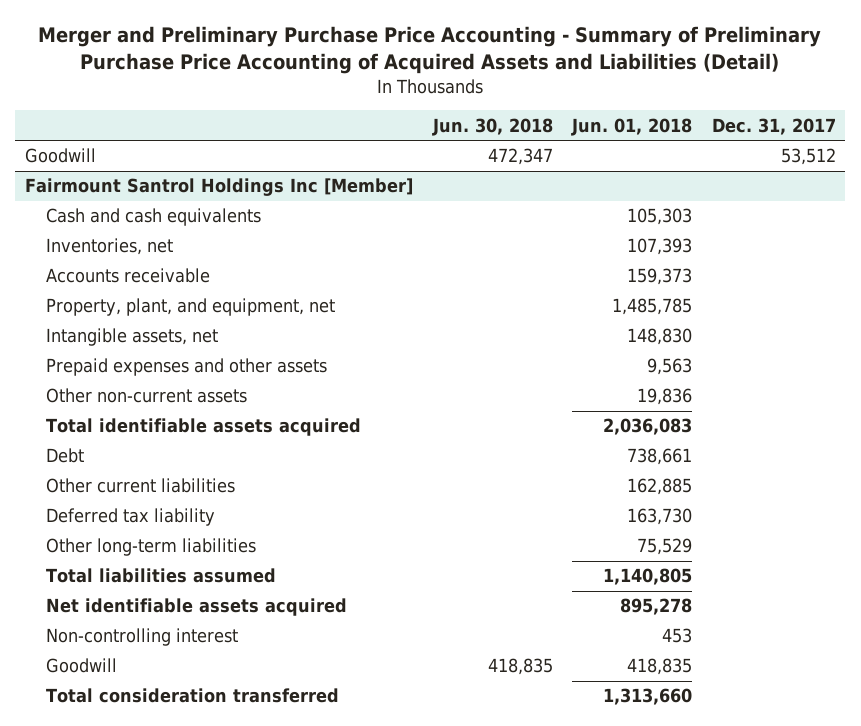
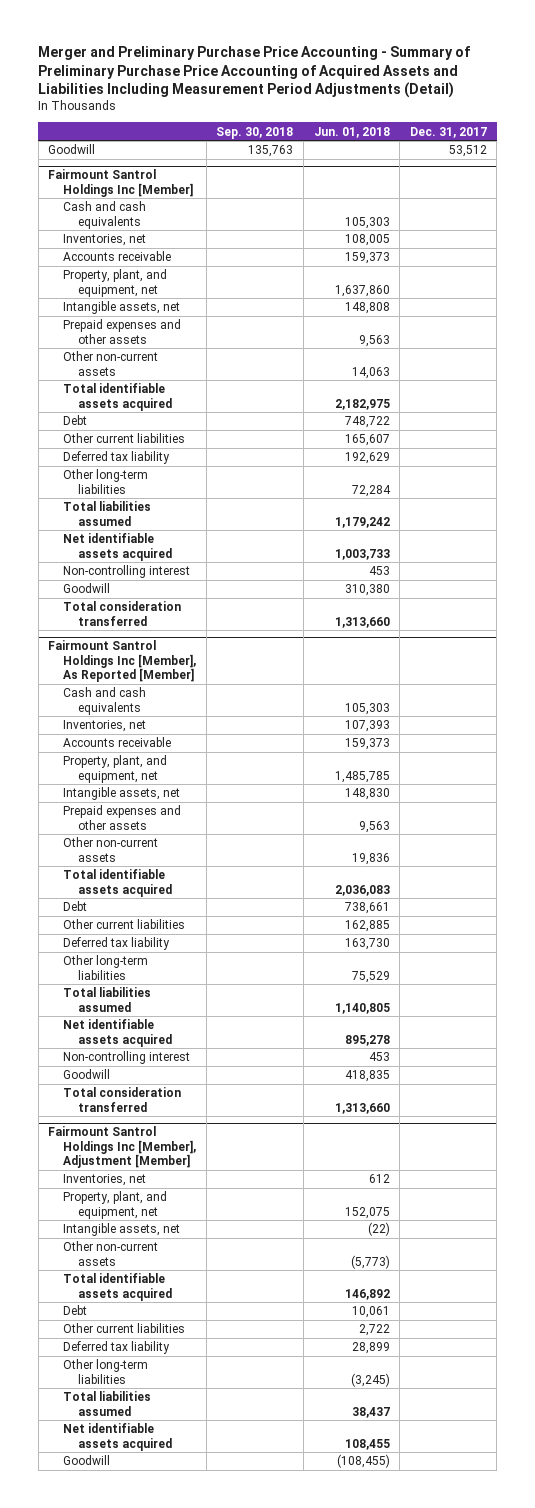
[38,26,822,75] Merger and Preliminary Purchase Price Accounting - Summary of Preliminary Purchase Price Accounting of Acquired Assets and Liabilities (Detail) -> [38,45,471,99] Merger and Preliminary Purchase Price Accounting - Summary of Preliminary Purchase Price Accounting of Acquired Assets and Liabilities Including Measurement Period Adjustments (Detail)
[431,117,553,136] Jun. 30, 2018 -> none
none -> [216,126,294,139] Sep. 30, 2018
none -> [63,234,147,247] Inventories, net
none -> [63,251,172,262] Accounts receivable
none -> [63,269,168,297] Property, plant, and equipment, net
none -> [63,301,181,315] Intangible assets, net
none -> [63,319,182,344] Prepaid expenses and other assets
none -> [63,351,159,376] Other non-current assets
none -> [63,383,173,411] Total identifiable assets acquired
none -> [63,415,88,426] Debt
none -> [63,433,186,444] Other current liabilities
none -> [63,451,171,465] Deferred tax liability
none -> [63,469,149,494] Other long-term liabilities
none -> [63,501,152,526] Total liabilities assumed
none -> [63,533,173,561] Net identifiable assets acquired
none -> [63,565,191,579] Non-controlling interest
none -> [63,583,111,594] Goodwill
none -> [63,601,182,626] Total consideration transferred
none -> [48,640,197,683] Fairmount Santrol Holdings Inc [Member], As Reported [Member]
none -> [63,687,147,715] Cash and cash equivalents
none -> [48,1126,197,1169] Fairmount Santrol Holdings Inc [Member], Adjustment [Member]
none -> [63,1174,147,1187] Inventories, net
none -> [63,1191,168,1219] Property, plant, and equipment, net
none -> [63,1223,181,1237] Intangible assets, net
none -> [63,1241,159,1266] Other non-current assets
none -> [63,1273,173,1301] Total identifiable assets acquired
none -> [63,1305,88,1316] Debt
none -> [63,1323,186,1334] Other current liabilities
none -> [63,1341,171,1355] Deferred tax liability
none -> [63,1359,149,1384] Other long-term liabilities
none -> [63,1391,152,1416] Total liabilities assumed
none -> [63,1423,173,1451] Net identifiable assets acquired
none -> [63,1455,111,1466] Goodwill

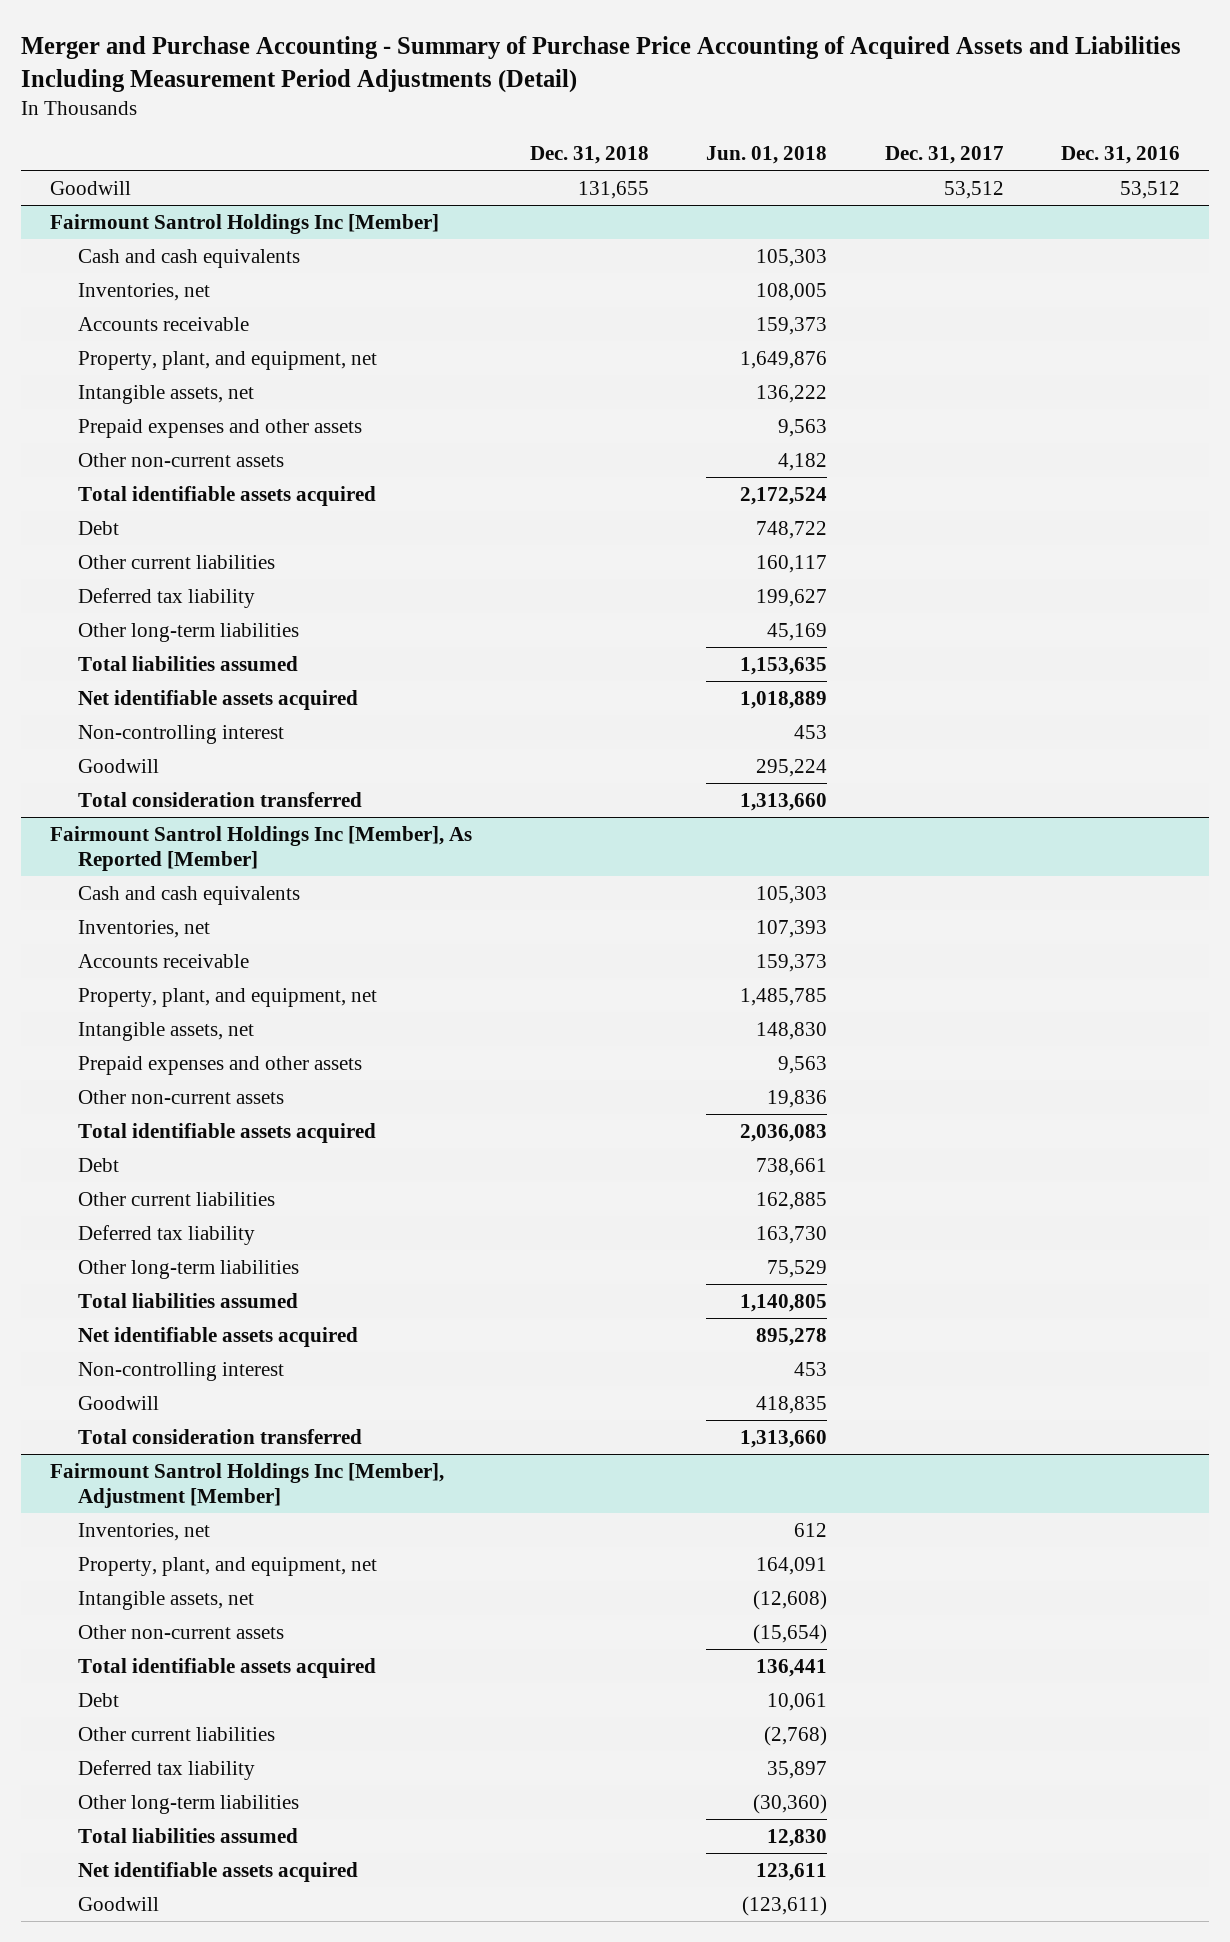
[38,45,471,99] Merger and Preliminary Purchase Price Accounting - Summary of Preliminary Purchase Price Accounting of Acquired Assets and Liabilities Including Measurement Period Adjustments (Detail) -> [21,35,1182,93] Merger and Purchase Accounting - Summary of Purchase Price Accounting of Acquired Assets and Liabilities Including Measurement Period Adjustments (Detail)
[216,126,294,139] Sep. 30, 2018 -> none
none -> [529,146,649,165] Dec. 31, 2018
none -> [1061,146,1181,165] Dec. 31, 2016
[334,284,390,297] 1,637,860 -> [740,350,828,369] 1,649,876
[344,302,390,315] 148,808 -> [756,384,828,403] 136,222
[351,366,390,379] 14,063 -> [778,452,828,471] 4,182
[334,398,390,410] 2,182,975 -> [740,486,828,505] 2,172,524
[344,434,390,447] 165,607 -> [756,554,828,573] 160,117
[344,452,390,465] 192,629 -> [756,588,828,607] 199,627
[351,484,391,497] 72,284 -> [767,622,828,641] 45,169
[334,516,390,528] 1,179,242 -> [740,656,828,675] 1,153,635
[334,548,390,560] 1,003,733 -> [740,690,828,709] 1,018,889
[344,584,390,597] 310,380 -> [756,758,828,777] 295,224
[344,1206,390,1219] 152,075 -> [756,1556,828,1575] 164,091
[367,1222,390,1237] (22) -> [753,1589,828,1610] (12,608)
[350,1254,390,1269] (5,773) -> [753,1623,828,1644] (15,654)
[344,1288,390,1300] 146,892 -> [756,1658,828,1677] 136,441
[358,1324,390,1337] 2,722 -> [764,1725,828,1746] (2,768)
[351,1342,390,1355] 28,899 -> [767,1760,828,1779] 35,897
[350,1372,390,1387] (3,245) -> [753,1793,828,1814] (30,360)
[351,1406,390,1418] 38,437 -> [767,1828,828,1847] 12,830
[344,1438,390,1450] 108,455 -> [756,1862,828,1881] 123,611
[336,1454,390,1469] (108,455) -> [742,1895,828,1916] (123,611)

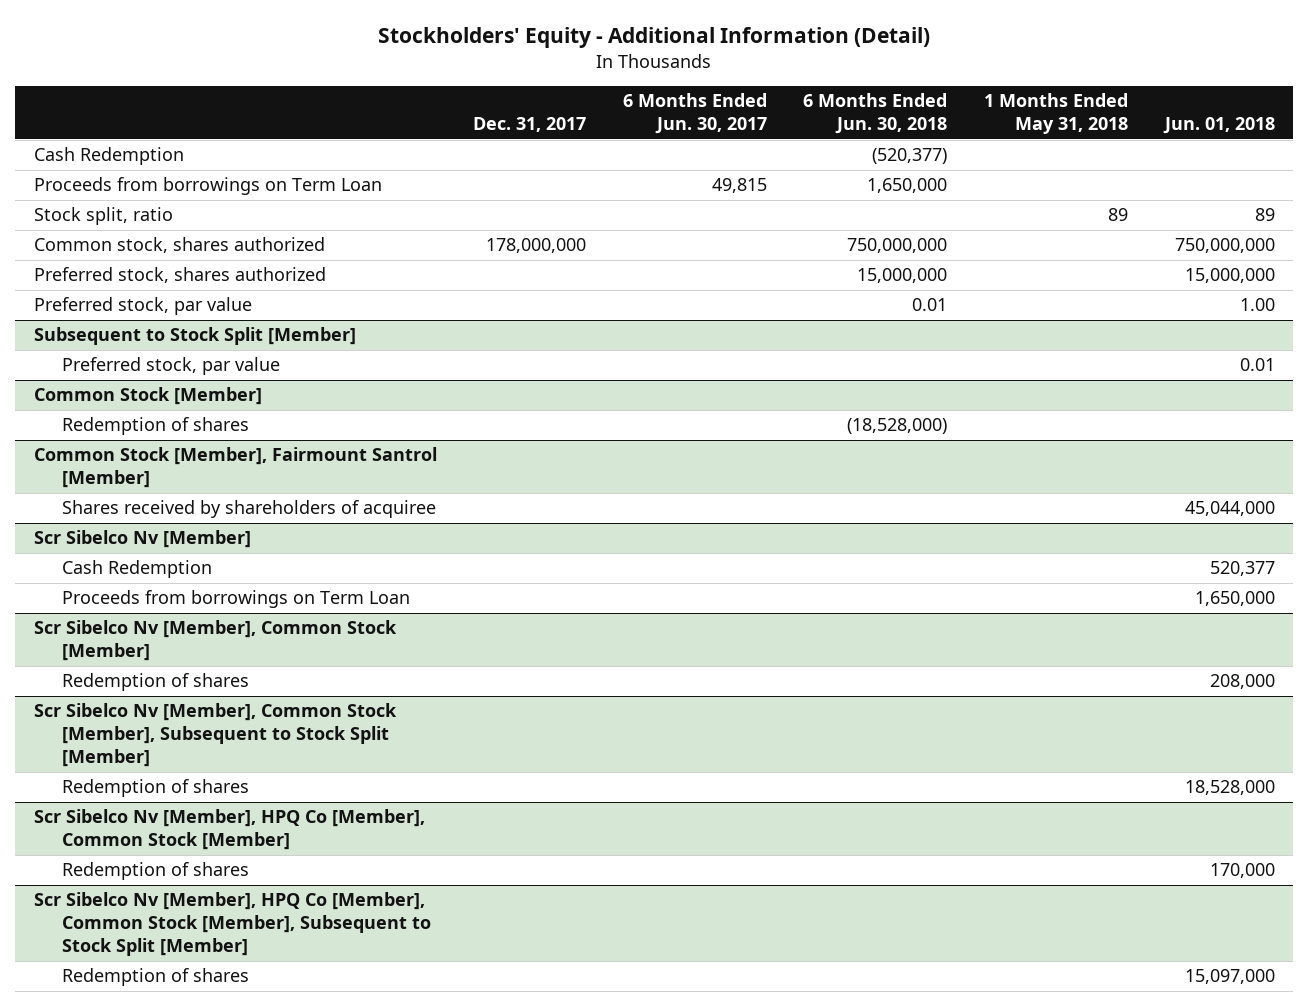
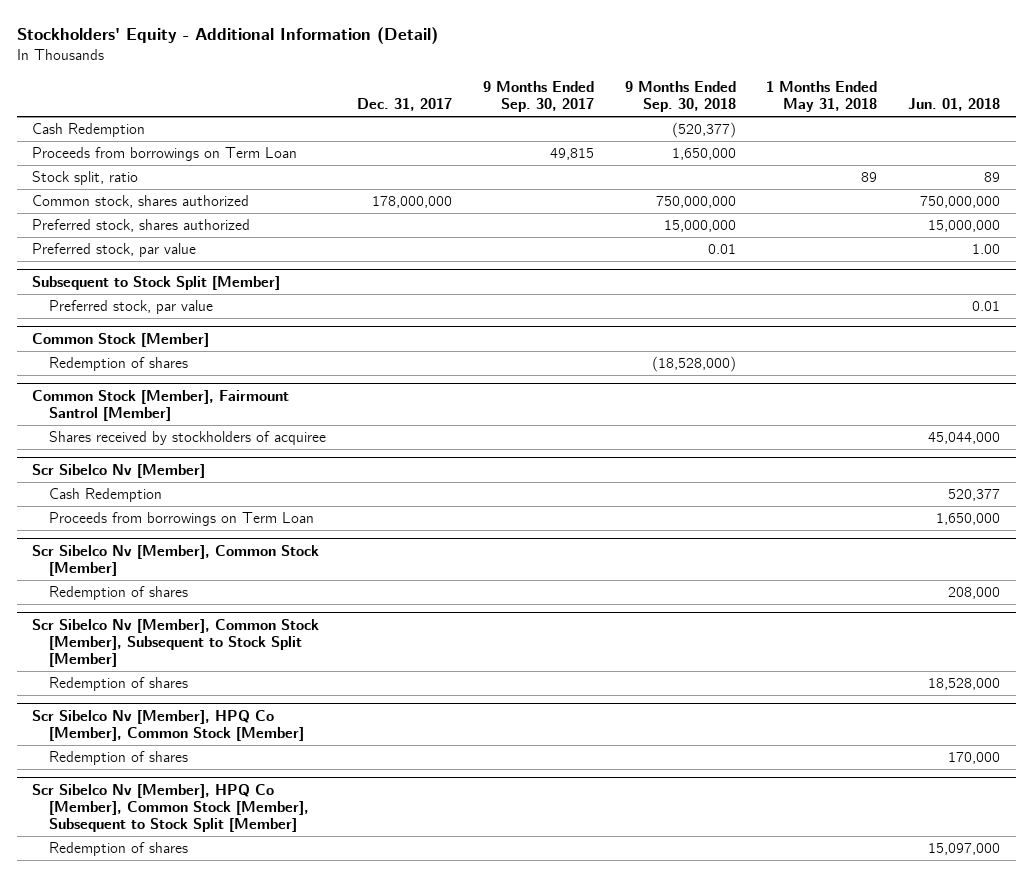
[622,93,767,135] 6 Months Ended Jun. 30, 2017 -> none
[803,93,948,135] 6 Months Ended Jun. 30, 2018 -> none
none -> [482,81,594,113] 9 Months Ended Sep. 30, 2017
none -> [624,81,736,113] 9 Months Ended Sep. 30, 2018
[62,500,437,519] Shares received by shareholders of acquiree -> [49,431,327,446] Shares received by stockholders of acquiree

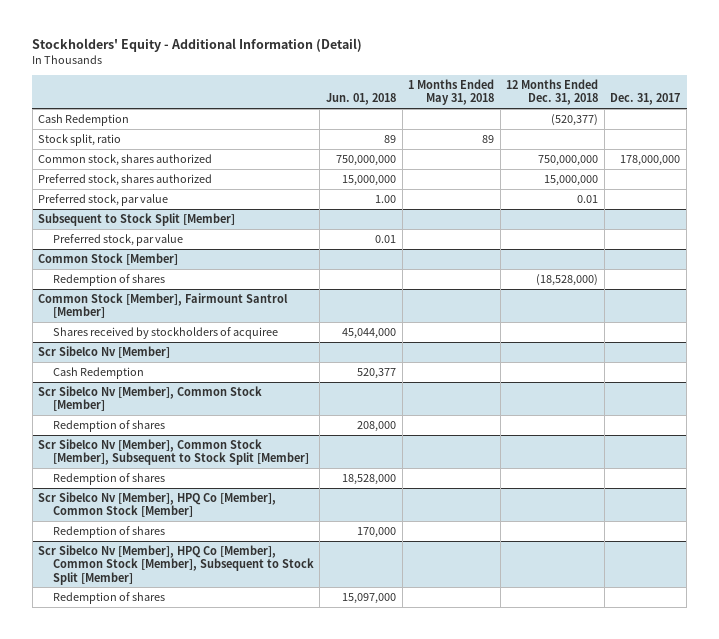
[482,81,594,113] 9 Months Ended Sep. 30, 2017 -> none
[624,81,736,113] 9 Months Ended Sep. 30, 2018 -> none
none -> [506,79,599,106] 12 Months Ended Dec. 31, 2018
[32,147,298,162] Proceeds from borrowings on Term Loan -> none
[49,512,315,527] Proceeds from borrowings on Term Loan -> none

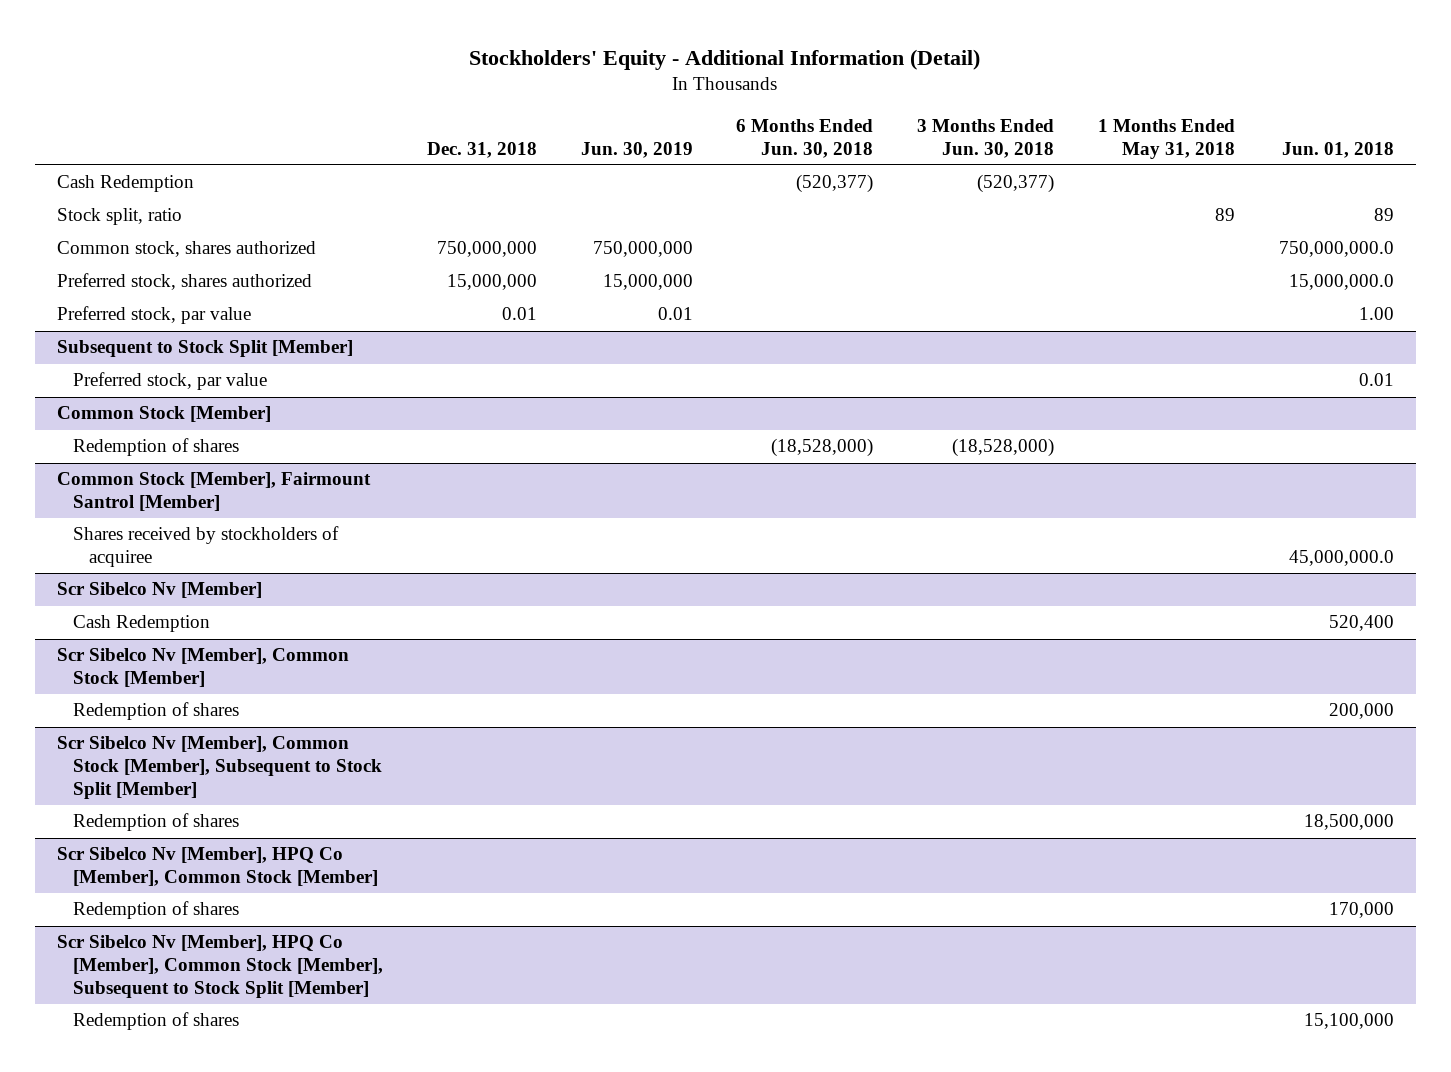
[506,79,599,106] 12 Months Ended Dec. 31, 2018 -> none
[610,93,681,106] Dec. 31, 2017 -> none
none -> [426,141,537,158] Dec. 31, 2018
none -> [580,141,693,158] Jun. 30, 2019
none -> [736,119,874,158] 6 Months Ended Jun. 30, 2018
none -> [917,119,1055,158] 3 Months Ended Jun. 30, 2018
[335,154,396,166] 750,000,000 -> [1279,241,1395,258] 750,000,000.0
[341,174,396,186] 15,000,000 -> [1289,274,1395,291] 15,000,000.0
[341,327,396,339] 45,044,000 -> [1289,550,1395,567] 45,000,000.0
[356,367,396,379] 520,377 -> [1329,615,1395,632] 520,400
[356,420,396,432] 208,000 -> [1329,703,1395,720] 200,000
[341,473,396,485] 18,528,000 -> [1304,814,1395,831] 18,500,000
[341,592,396,604] 15,097,000 -> [1304,1013,1395,1030] 15,100,000

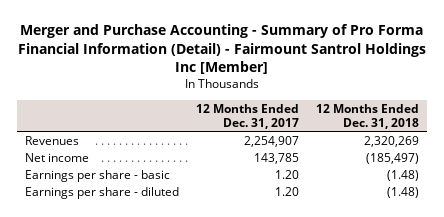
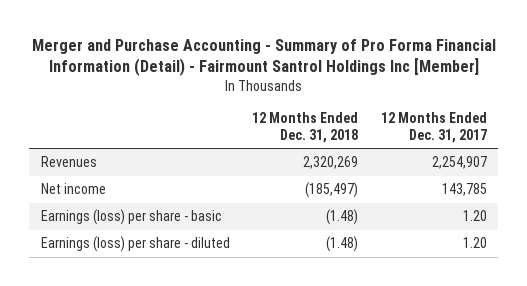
[25,169,171,182] Earnings per share - basic -> [40,209,222,226] Earnings (loss) per share - basic
[25,186,180,199] Earnings per share - diluted -> [40,236,230,253] Earnings (loss) per share - diluted

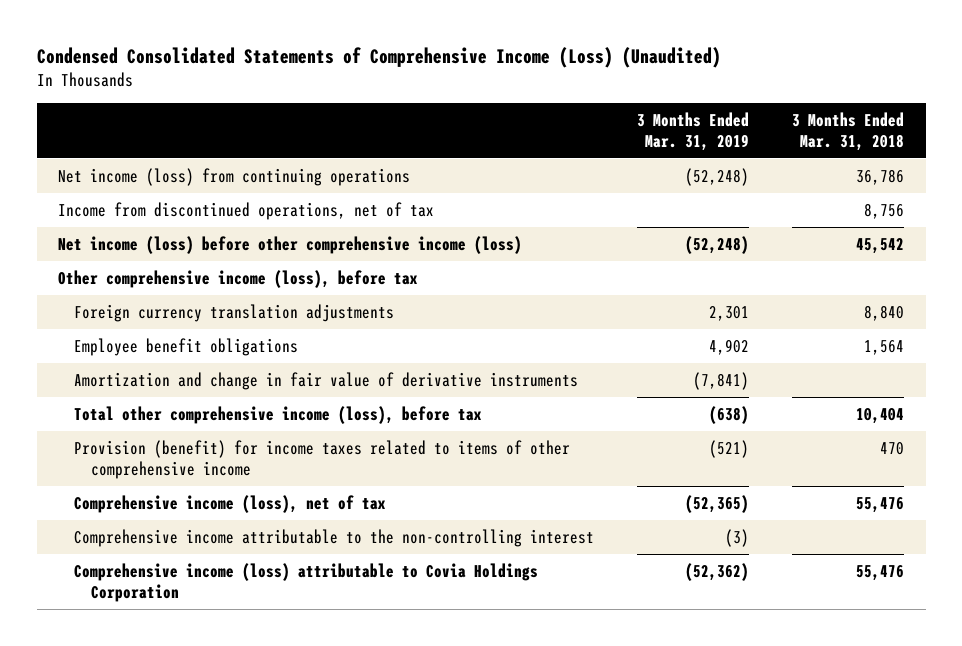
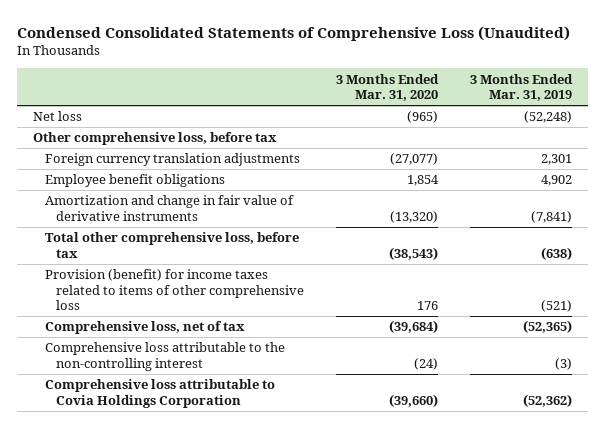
[36,47,721,69] Condensed Consolidated Statements of Comprehensive Income (Loss) (Unaudited) -> [17,25,571,41] Condensed Consolidated Statements of Comprehensive Loss (Unaudited)
[792,111,905,151] 3 Months Ended Mar. 31, 2018 -> none
none -> [336,73,440,102] 3 Months Ended Mar. 31, 2020
[58,167,411,186] Net income (loss) from continuing operations -> none
[58,201,435,220] Income from discontinued operations, net of tax -> none
[58,235,523,254] Net income (loss) before other comprehensive income (loss) -> [33,111,83,122] Net loss
[58,269,419,288] Other comprehensive income (loss), before tax -> [33,132,278,146] Other comprehensive loss, before tax
[74,405,483,424] Total other comprehensive income (loss), before tax -> [44,232,299,258] Total other comprehensive loss, before tax
[74,439,571,479] Provision (benefit) for income taxes related to items of other comprehensive income -> [44,269,305,311] Provision (benefit) for income taxes related to items of other comprehensive loss
[74,494,387,513] Comprehensive income (loss), net of tax -> [44,321,245,335] Comprehensive loss, net of tax
[74,528,595,547] Comprehensive income attributable to the non-controlling interest -> [44,342,285,371] Comprehensive loss attributable to the non-controlling interest
[74,562,539,602] Comprehensive income (loss) attributable to Covia Holdings Corporation -> [44,379,275,408] Comprehensive loss attributable to Covia Holdings Corporation

